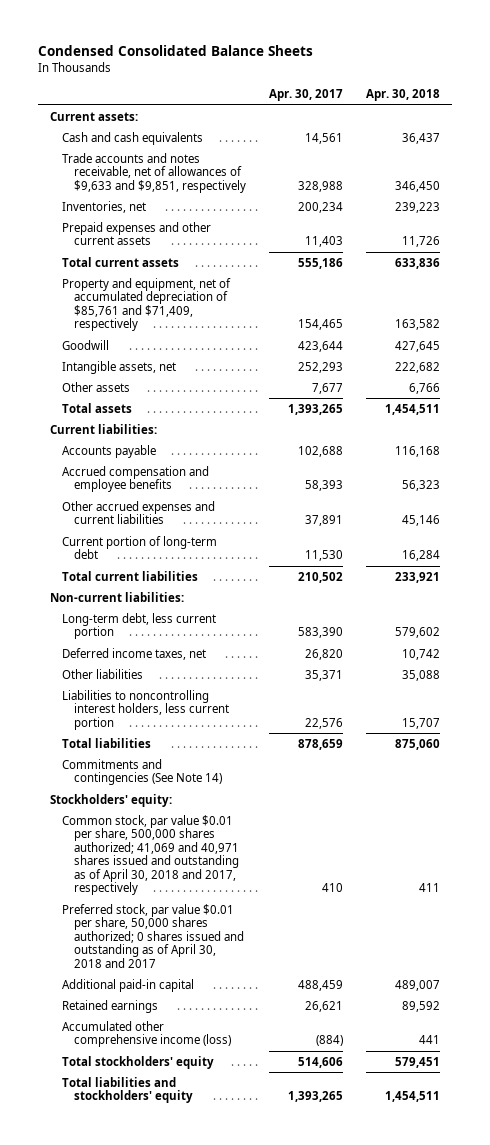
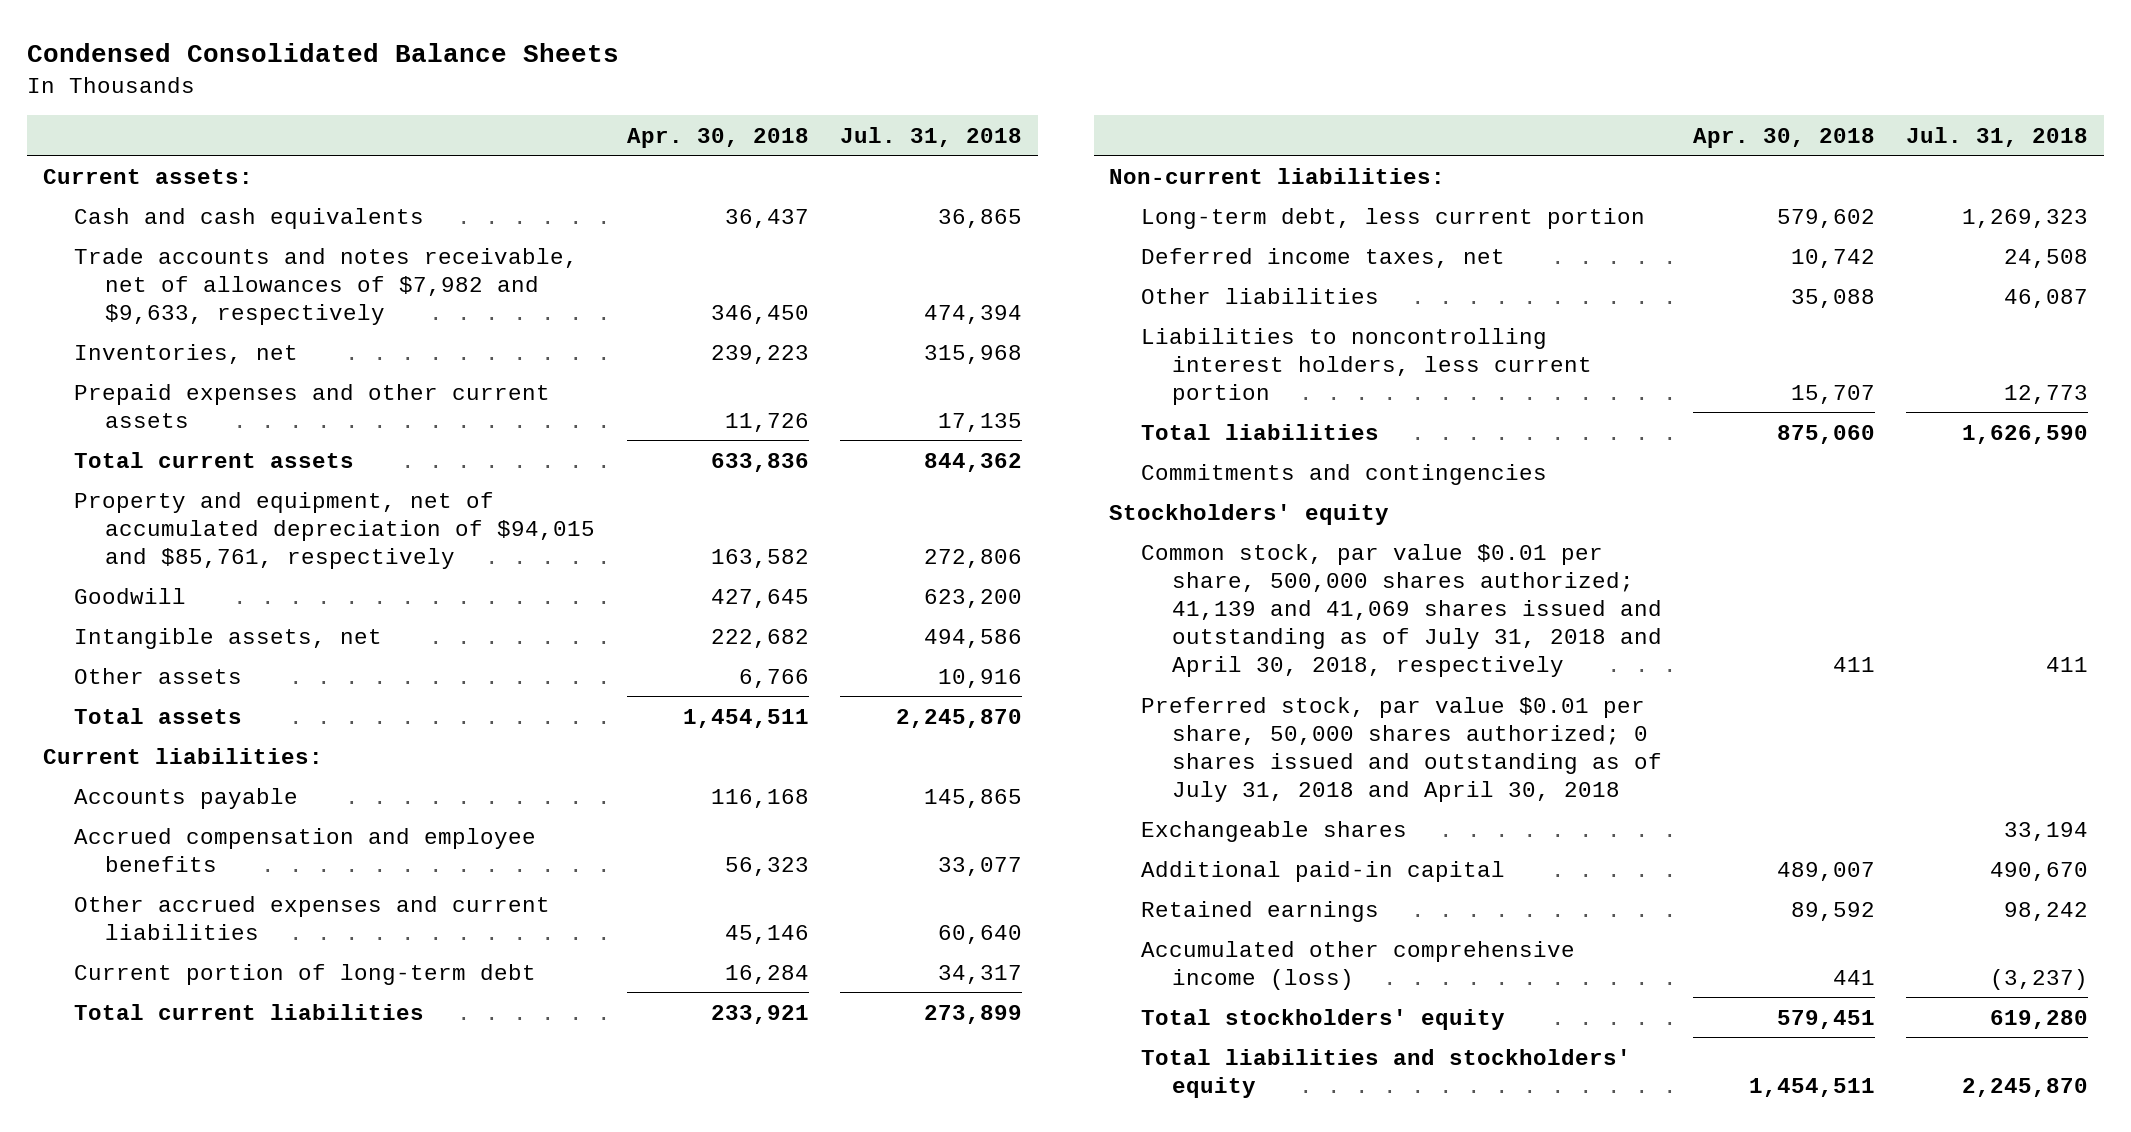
[269,89,344,102] Apr. 30, 2017 -> none
none -> [839,126,1022,147] Jul. 31, 2018
[61,152,247,193] Trade accounts and notes receivable, net of allowances of $9,633 and $9,851, respectively -> [74,247,579,325] Trade accounts and notes receivable, net of allowances of $7,982 and $9,633, respectively
[61,277,231,332] Property and equipment, net of accumulated depreciation of $85,761 and $71,409, respectively -> [74,491,596,569] Property and equipment, net of accumulated depreciation of $94,015 and $85,761, respectively
[61,758,223,786] Commitments and contingencies (See Note 14) -> [1140,463,1547,485] Commitments and contingencies
[49,793,172,807] Stockholders' equity: -> [1109,503,1390,525] Stockholders' equity
[61,814,240,896] Common stock, par value $0.01 per share, 500,000 shares authorized; 41,069 and 40,971 shares issued and outstanding as of April 30, 2018 and 2017, respectively -> [1140,543,1662,677] Common stock, par value $0.01 per share, 500,000 shares authorized; 41,139 and 41,069 shares issued and outstanding as of July 31, 2018 and April 30, 2018, respectively
[61,903,245,968] Preferred stock, par value $0.01 per share, 50,000 shares authorized; 0 shares issued and outstanding as of April 30, 2018 and 2017 -> [1140,696,1662,802] Preferred stock, par value $0.01 per share, 50,000 shares authorized; 0 shares issued and outstanding as of July 31, 2018 and April 30, 2018
none -> [1140,820,1407,842] Exchangeable shares

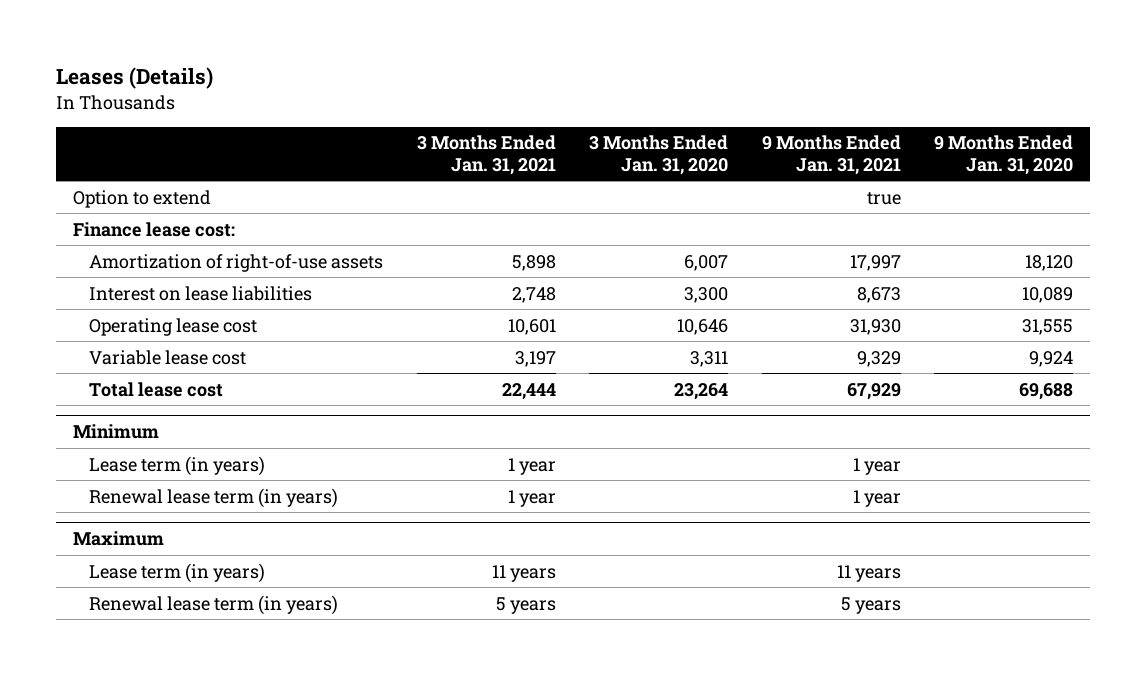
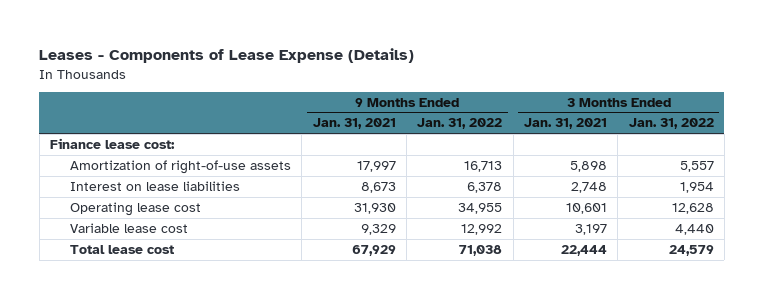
[55,67,213,90] Leases (Details) -> [39,48,415,64] Leases - Components of Lease Expense (Details)
[589,135,729,175] 3 Months Ended Jan. 31, 2020 -> none
[934,135,1074,175] 9 Months Ended Jan. 31, 2020 -> none
none -> [417,118,503,130] Jan. 31, 2022
none -> [628,118,714,130] Jan. 31, 2022
[72,189,211,208] Option to extend -> none
[72,424,159,440] Minimum -> none
[89,455,266,476] Lease term (in years) -> none
[89,487,339,508] Renewal lease term (in years) -> none
[72,531,164,547] Maximum -> none
[89,562,266,583] Lease term (in years) -> none
[89,594,339,615] Renewal lease term (in years) -> none

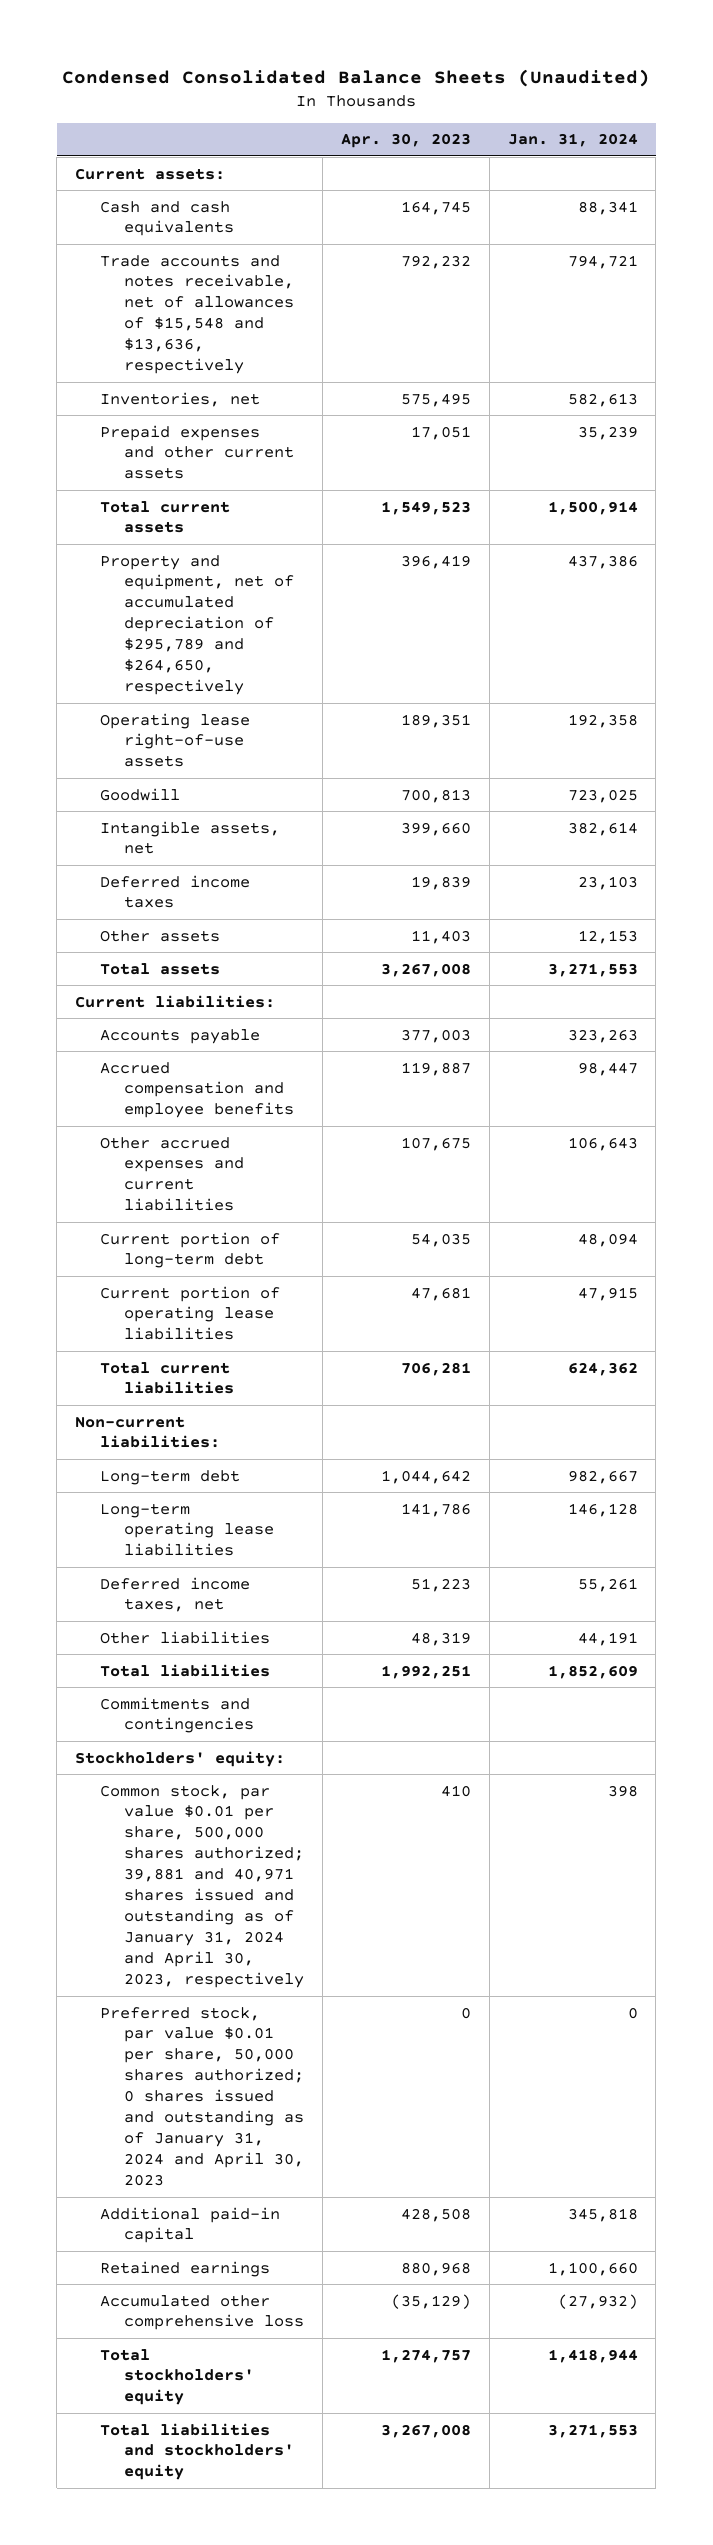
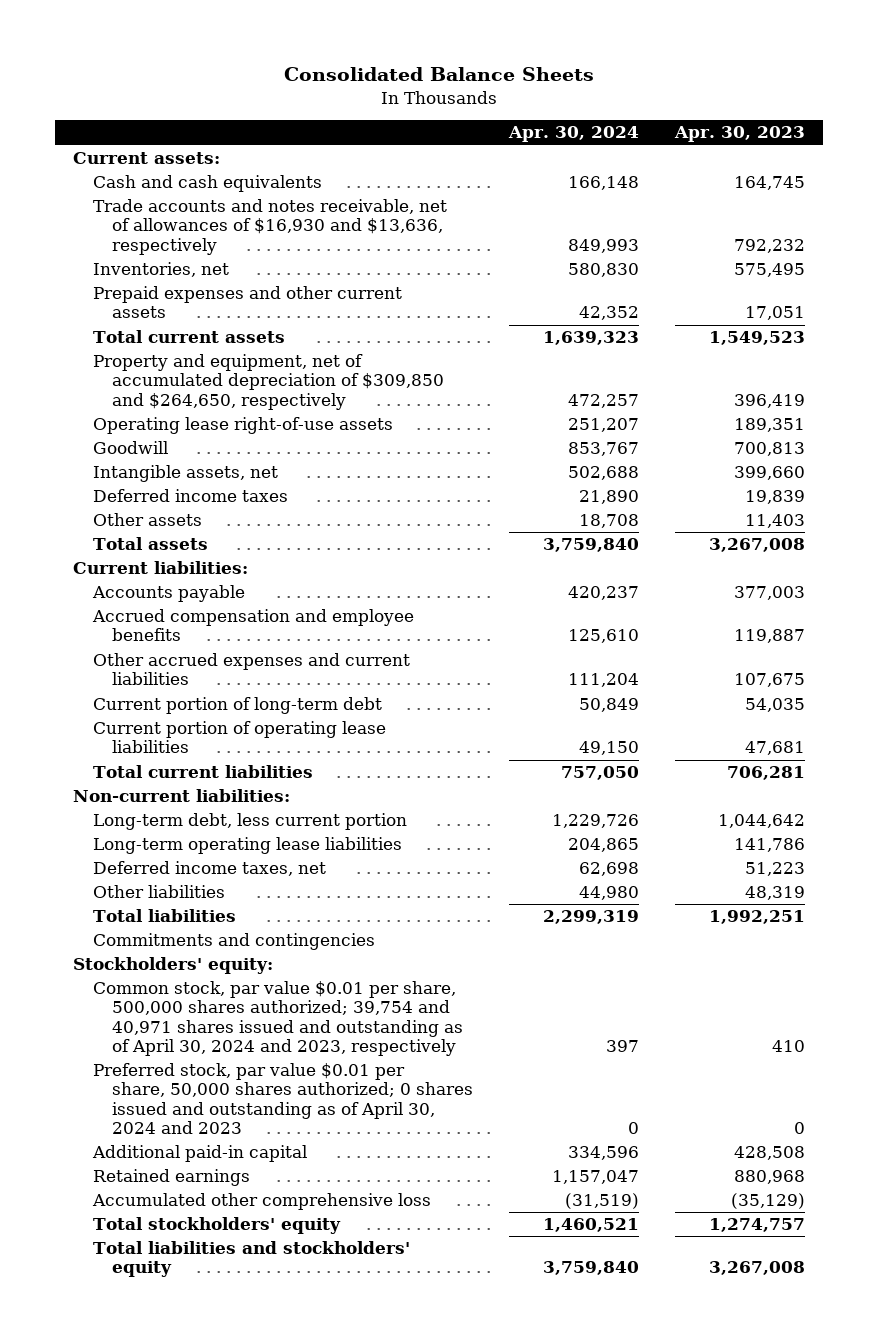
[62,68,651,87] Condensed Consolidated Balance Sheets (Unaudited) -> [284,67,595,82] Consolidated Balance Sheets
[507,133,638,148] Jan. 31, 2024 -> none
none -> [508,126,640,143] Apr. 30, 2024
[99,254,295,375] Trade accounts and notes receivable, net of allowances of $15,548 and $13,636, respectively -> [92,199,447,255] Trade accounts and notes receivable, net of allowances of $16,930 and $13,636, respectively
[99,554,295,696] Property and equipment, net of accumulated depreciation of $295,789 and $264,650, respectively -> [92,354,445,410] Property and equipment, net of accumulated depreciation of $309,850 and $264,650, respectively
[99,1469,240,1485] Long-term debt -> [92,813,407,831] Long-term debt, less current portion
[99,1784,305,1988] Common stock, par value $0.01 per share, 500,000 shares authorized; 39,881 and 40,971 shares issued and outstanding as of January 31, 2024 and April 30, 2023, respectively -> [92,981,464,1056] Common stock, par value $0.01 per share, 500,000 shares authorized; 39,754 and 40,971 shares issued and outstanding as of April 30, 2024 and 2023, respectively
[99,2006,305,2187] Preferred stock, par value $0.01 per share, 50,000 shares authorized; 0 shares issued and outstanding as of January 31, 2024 and April 30, 2023 -> [92,1063,474,1134] Preferred stock, par value $0.01 per share, 50,000 shares authorized; 0 shares issued and outstanding as of April 30, 2024 and 2023

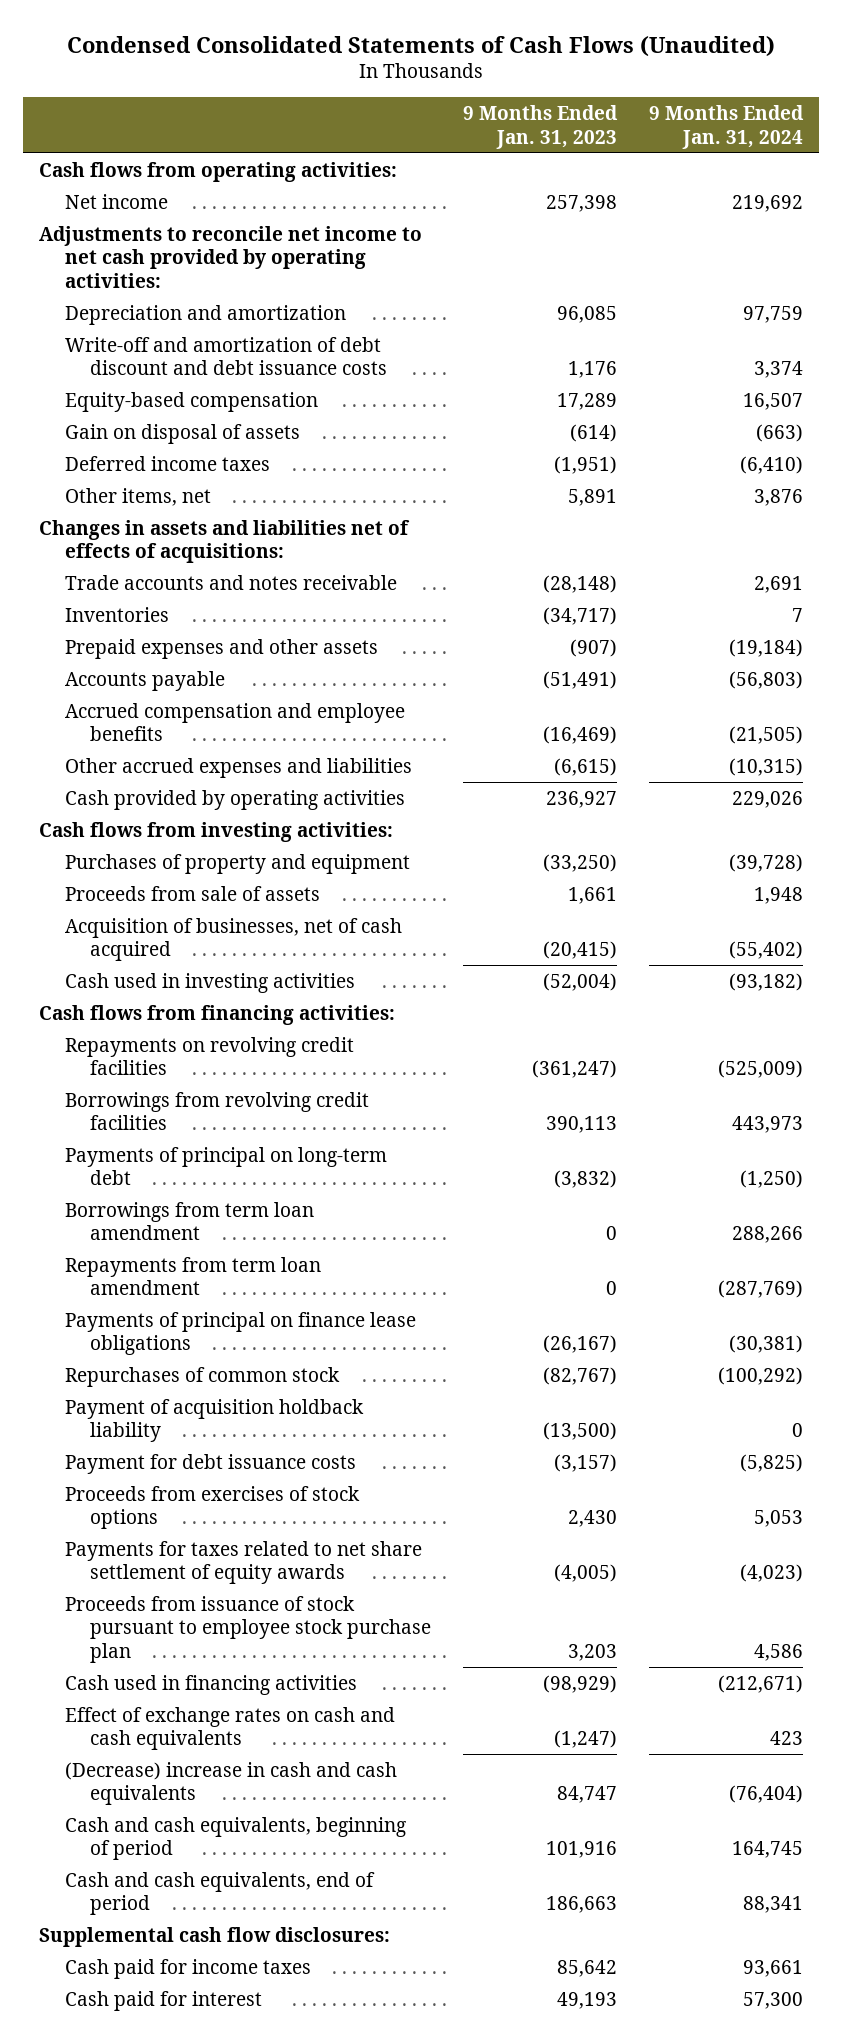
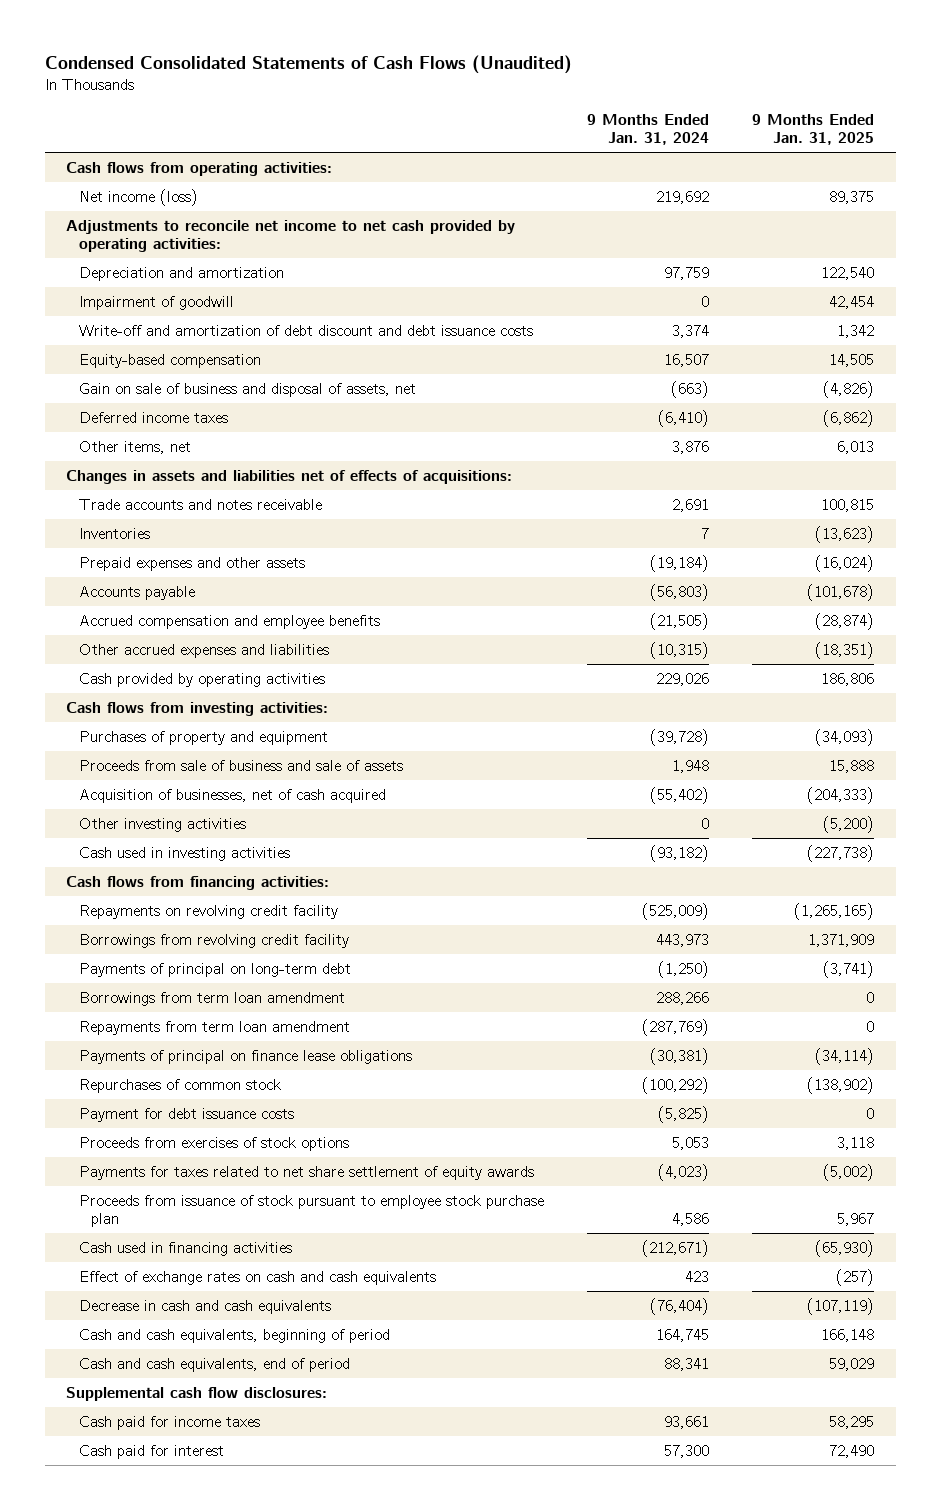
[463,104,619,149] 9 Months Ended Jan. 31, 2023 -> none
none -> [752,114,875,146] 9 Months Ended Jan. 31, 2025
[64,193,168,209] Net income -> [78,189,198,207] Net income (loss)
none -> [78,296,234,311] Impairment of goodwill
[64,423,300,444] Gain on disposal of assets -> [78,383,416,398] Gain on sale of business and disposal of assets, net
[64,885,320,901] Proceeds from sale of assets -> [78,760,403,772] Proceeds from sale of business and sale of assets
none -> [78,818,246,833] Other investing activities
[64,1036,354,1076] Repayments on revolving credit facilities -> [78,905,338,920] Repayments on revolving credit facility
[64,1091,369,1131] Borrowings from revolving credit facilities -> [78,934,349,949] Borrowings from revolving credit facility
[64,1398,364,1443] Payment of acquisition holdback liability -> none
[64,1761,397,1806] (Decrease) increase in cash and cash equivalents -> [78,1300,331,1315] Decrease in cash and cash equivalents

